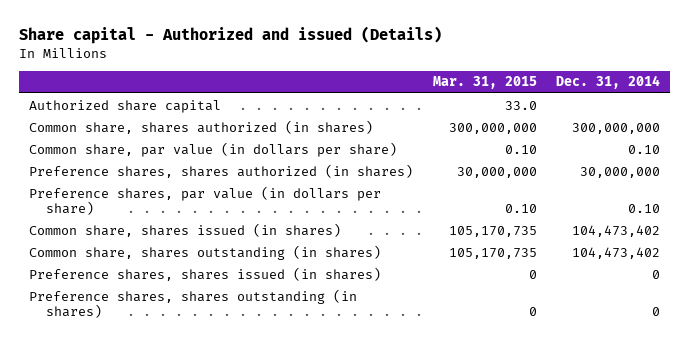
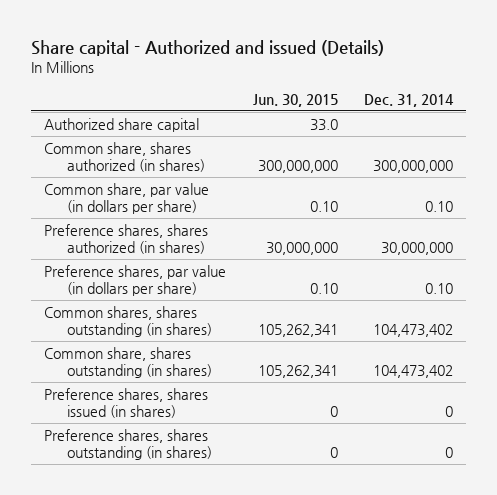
[432,76,537,90] Mar. 31, 2015 -> none
none -> [252,93,338,107] Jun. 30, 2015
[29,222,342,237] Common share, shares issued (in shares) -> [44,305,212,338] Common shares, shares outstanding (in shares)

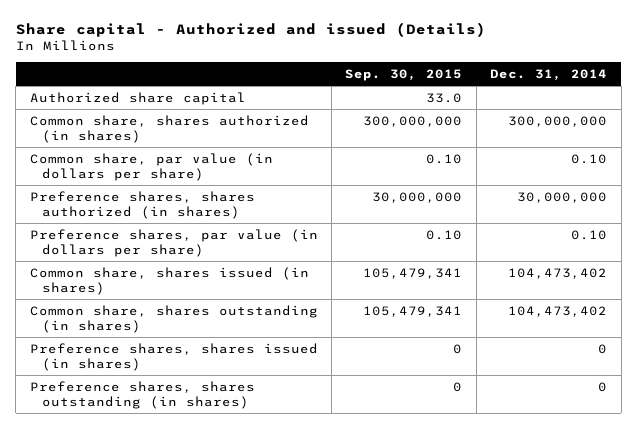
[252,93,338,107] Jun. 30, 2015 -> none
none -> [345,69,463,82] Sep. 30, 2015
[44,305,212,338] Common shares, shares outstanding (in shares) -> [29,266,309,295] Common share, shares issued (in shares)

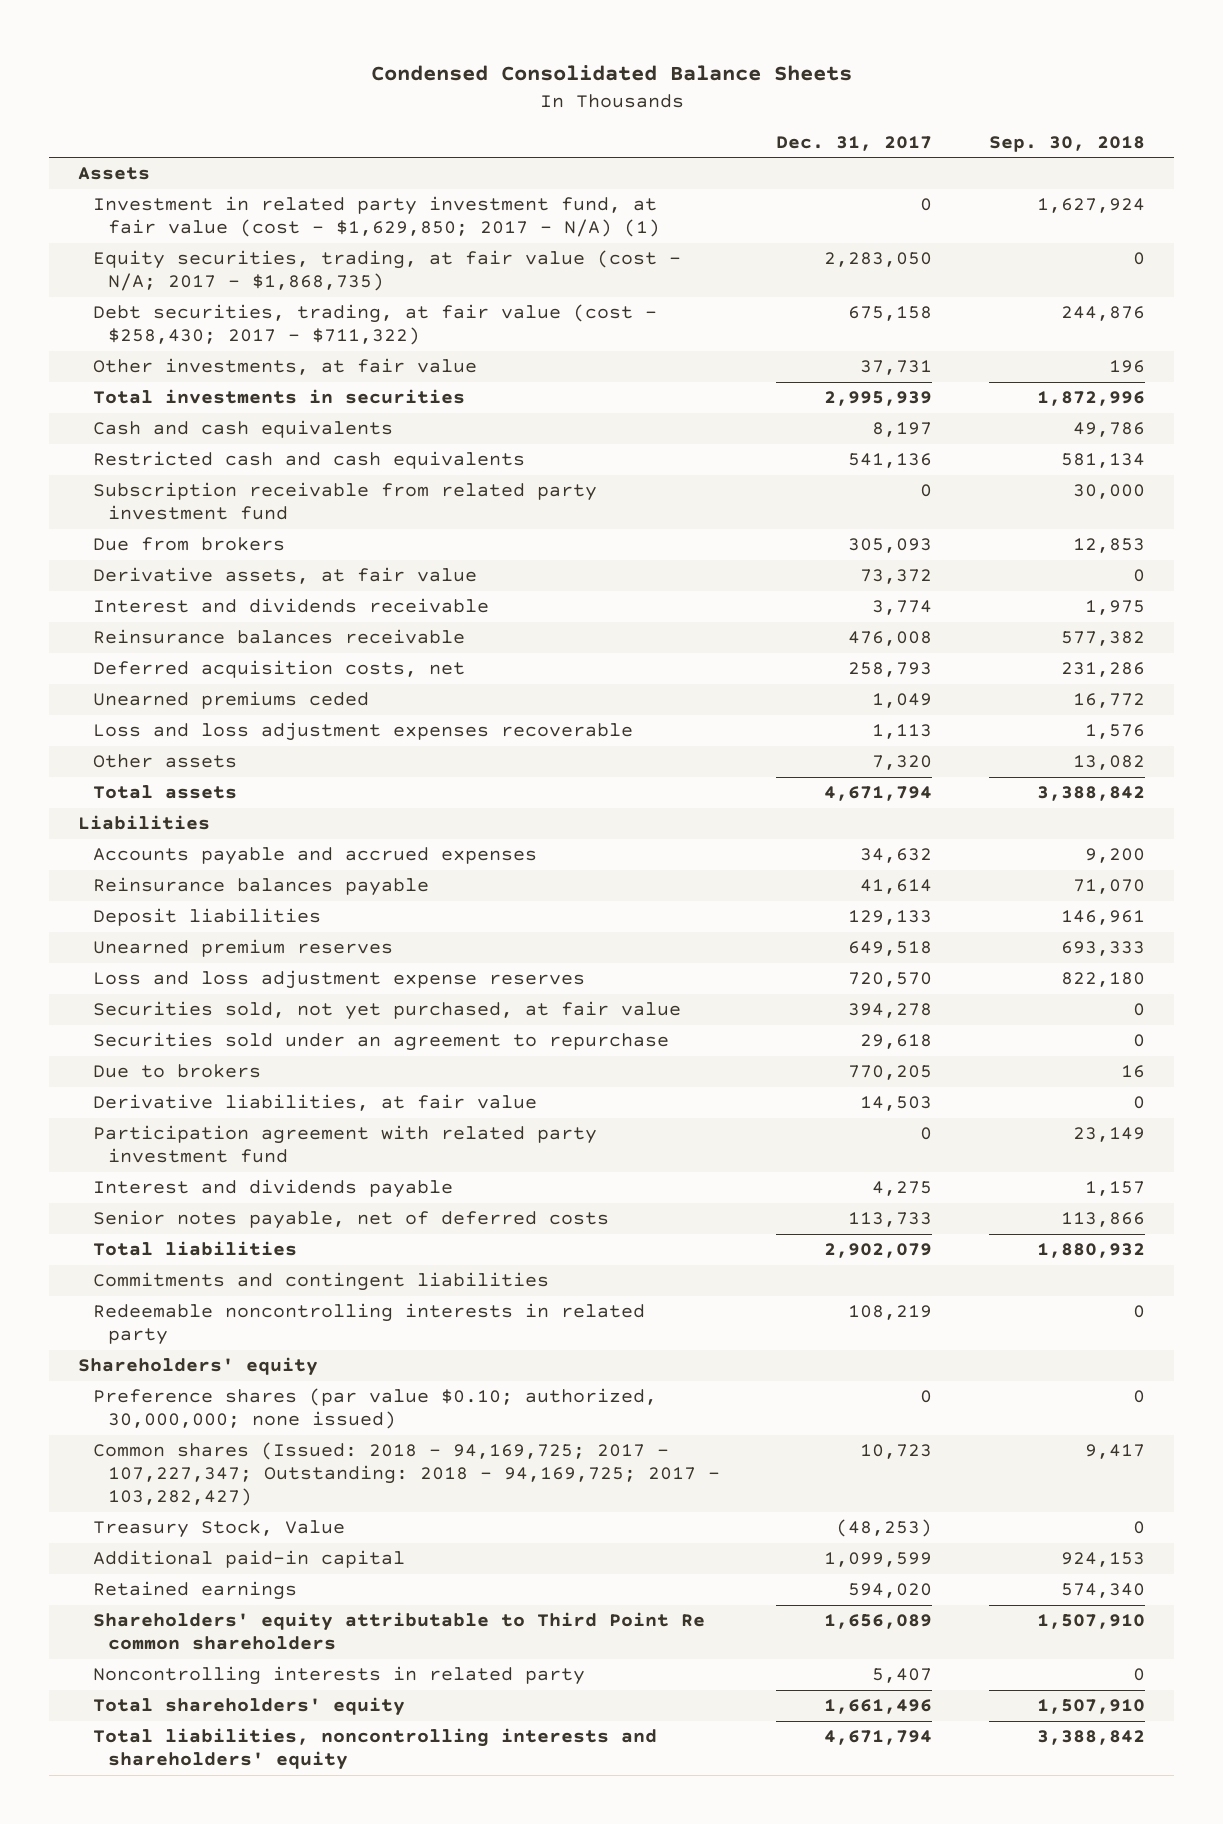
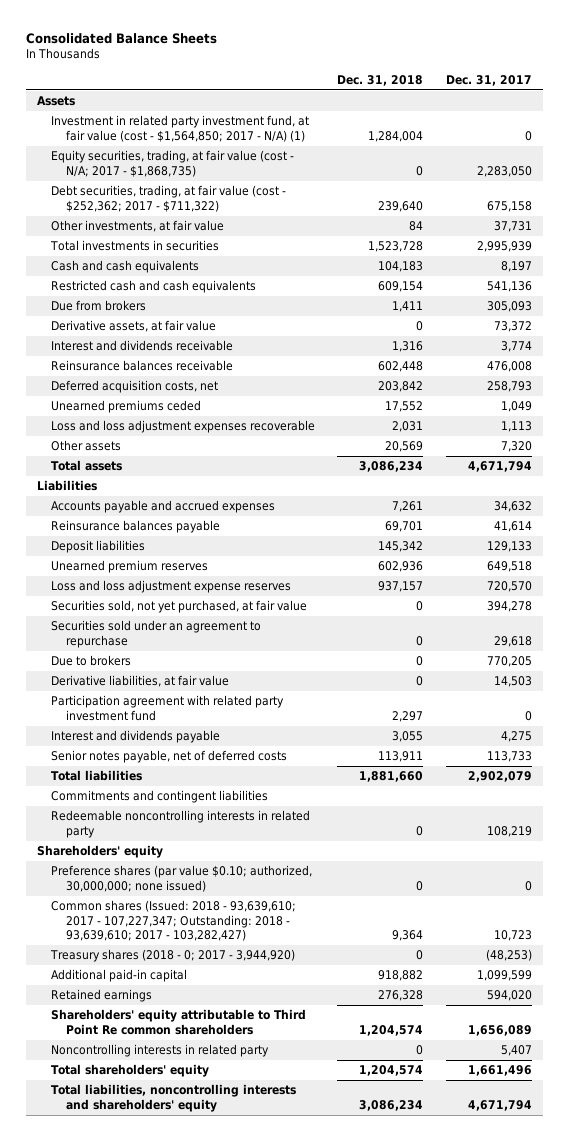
[370,65,852,82] Condensed Consolidated Balance Sheets -> [25,33,217,45] Consolidated Balance Sheets
[989,135,1146,152] Sep. 30, 2018 -> none
none -> [337,74,424,86] Dec. 31, 2018
[92,196,660,238] Investment in related party investment fund, at fair value (cost - $1,629,850; 2017 - N/A) (1) -> [51,115,310,142] Investment in related party investment fund, at fair value (cost - $1,564,850; 2017 - N/A) (1)
[92,304,657,346] Debt securities, trading, at fair value (cost - $258,430; 2017 - $711,322) -> [51,185,287,212] Debt securities, trading, at fair value (cost - $252,362; 2017 - $711,322)
[92,482,597,521] Subscription receivable from related party investment fund -> none
[92,1442,720,1507] Common shares (Issued: 2018 - 94,169,725; 2017 - 107,227,347; Outstanding: 2018 - 94,169,725; 2017 - 103,282,427) -> [51,900,297,942] Common shares (Issued: 2018 - 93,639,610; 2017 - 107,227,347; Outstanding: 2018 - 93,639,610; 2017 - 103,282,427)
[92,1520,345,1539] Treasury Stock, Value -> [50,949,296,963] Treasury shares (2018 - 0; 2017 - 3,944,920)

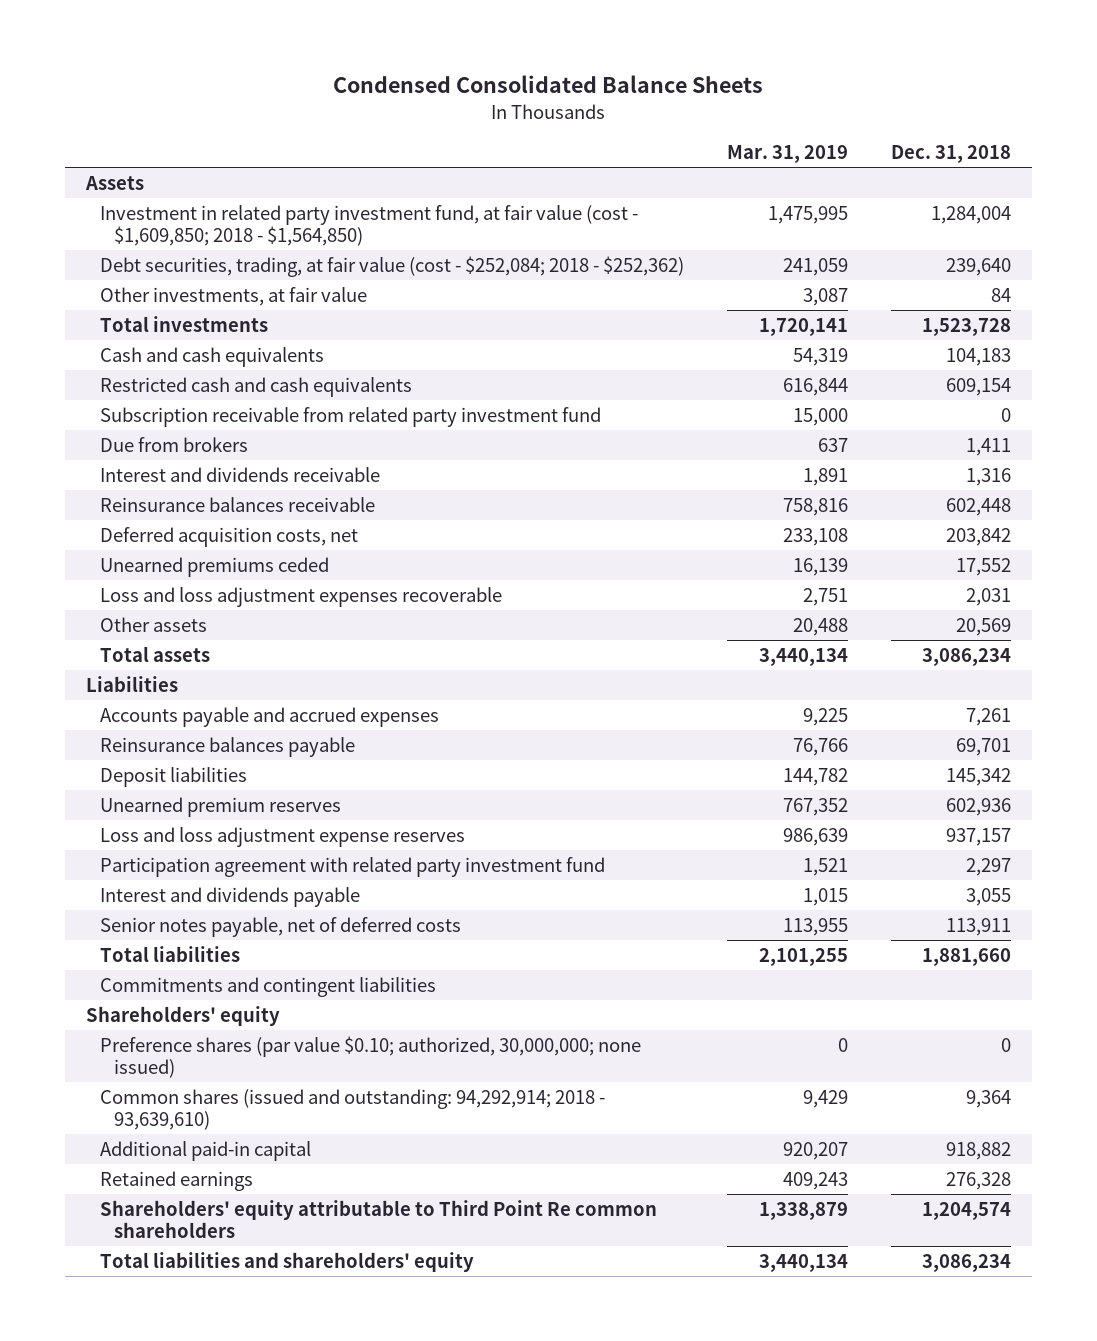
[25,33,217,45] Consolidated Balance Sheets -> [333,75,764,94] Condensed Consolidated Balance Sheets
[445,74,532,86] Dec. 31, 2017 -> none
none -> [726,144,848,163] Mar. 31, 2019
[51,150,295,177] Equity securities, trading, at fair value (cost - N/A; 2017 - $1,868,735) -> none
[51,115,310,142] Investment in related party investment fund, at fair value (cost - $1,564,850; 2017 - N/A) (1) -> [99,204,638,247] Investment in related party investment fund, at fair value (cost - $1,609,850; 2018 - $1,564,850)
[51,185,287,212] Debt securities, trading, at fair value (cost - $252,362; 2017 - $711,322) -> [99,255,684,277] Debt securities, trading, at fair value (cost - $252,084; 2018 - $252,362)
[50,240,220,252] Total investments in securities -> [99,315,268,332] Total investments
none -> [99,406,601,427] Subscription receivable from related party investment fund
[51,320,217,333] Derivative assets, at fair value -> none
[51,600,308,614] Securities sold, not yet purchased, at fair value -> none
[51,620,262,648] Securities sold under an agreement to repurchase -> none
[51,655,132,667] Due to brokers -> none
[51,675,230,688] Derivative liabilities, at fair value -> none
[51,810,311,838] Redeemable noncontrolling interests in related party -> none
[50,949,296,963] Treasury shares (2018 - 0; 2017 - 3,944,920) -> none
[51,900,297,942] Common shares (Issued: 2018 - 93,639,610; 2017 - 107,227,347; Outstanding: 2018 - 93,639,610; 2017 - 103,282,427) -> [99,1088,605,1131] Common shares (issued and outstanding: 94,292,914; 2018 - 93,639,610)
[51,1044,270,1058] Noncontrolling interests in related party -> none
[51,1064,210,1078] Total shareholders' equity -> none
[51,1084,297,1112] Total liabilities, noncontrolling interests and shareholders' equity -> [99,1251,474,1272] Total liabilities and shareholders' equity

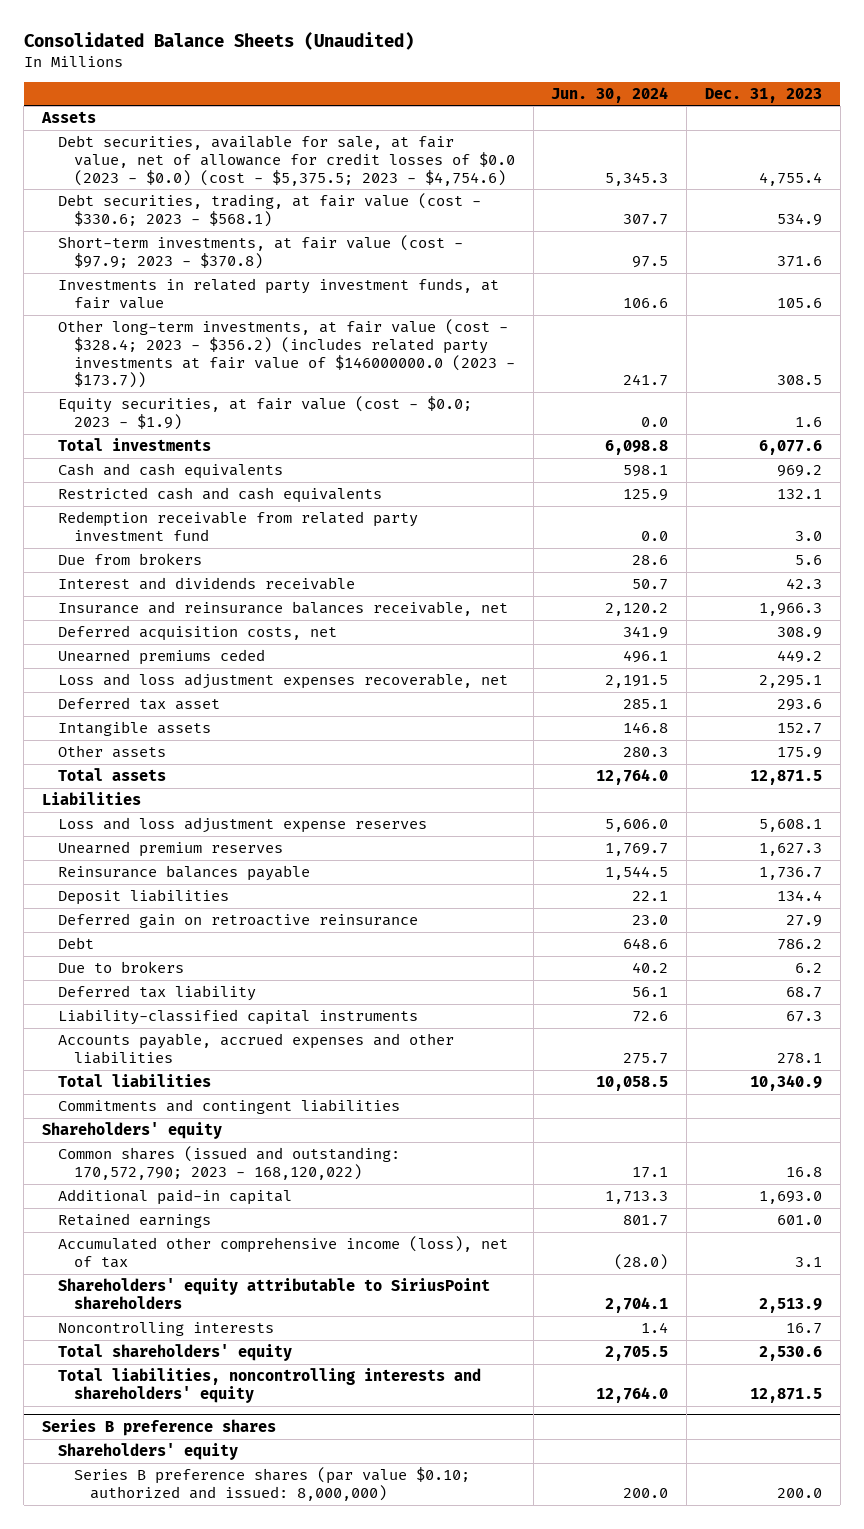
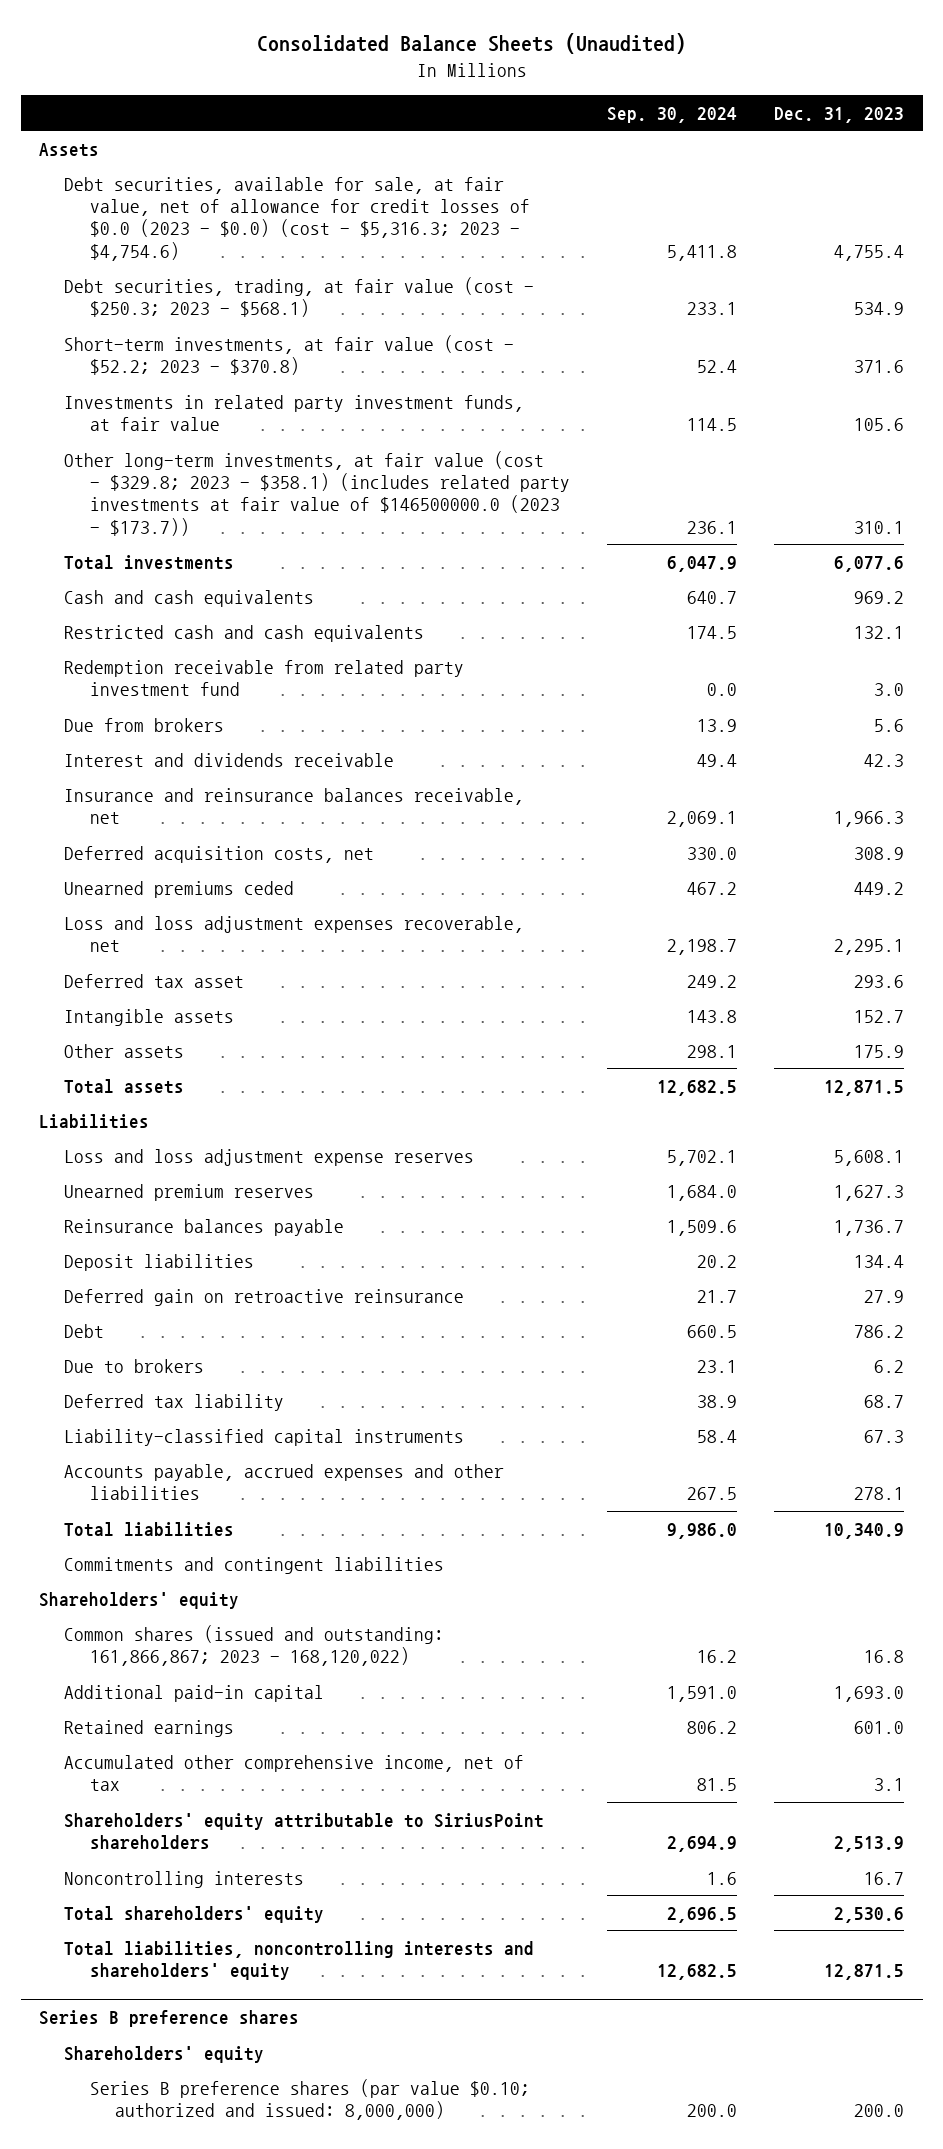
[551,86,669,103] Jun. 30, 2024 -> none
none -> [606,106,737,123] Sep. 30, 2024
[57,135,515,186] Debt securities, available for sale, at fair value, net of allowance for credit losses of $0.0 (2023 - $0.0) (cost - $5,375.5; 2023 - $4,754.6) -> [64,176,530,261] Debt securities, available for sale, at fair value, net of allowance for credit losses of $0.0 (2023 - $0.0) (cost - $5,316.3; 2023 - $4,754.6)
[57,193,481,227] Debt securities, trading, at fair value (cost - $330.6; 2023 - $568.1) -> [64,276,535,318] Debt securities, trading, at fair value (cost - $250.3; 2023 - $568.1)
[57,235,463,269] Short-term investments, at fair value (cost - $97.9; 2023 - $370.8) -> [64,334,515,376] Short-term investments, at fair value (cost - $52.2; 2023 - $370.8)
[57,396,472,430] Equity securities, at fair value (cost - $0.0; 2023 - $1.9) -> none
[57,319,515,389] Other long-term investments, at fair value (cost - $328.4; 2023 - $356.2) (includes related party investments at fair value of $146000000.0 (2023 - $173.7)) -> [64,450,570,536] Other long-term investments, at fair value (cost - $329.8; 2023 - $358.1) (includes related party investments at fair value of $146500000.0 (2023 - $173.7))
[776,375,822,386] 308.5 -> [853,520,904,534] 310.1
[57,1146,400,1180] Common shares (issued and outstanding: 170,572,790; 2023 - 168,120,022) -> [64,1624,445,1667] Common shares (issued and outstanding: 161,866,867; 2023 - 168,120,022)
[57,1236,508,1268] Accumulated other comprehensive income (loss), net of tax -> [64,1754,525,1792] Accumulated other comprehensive income, net of tax

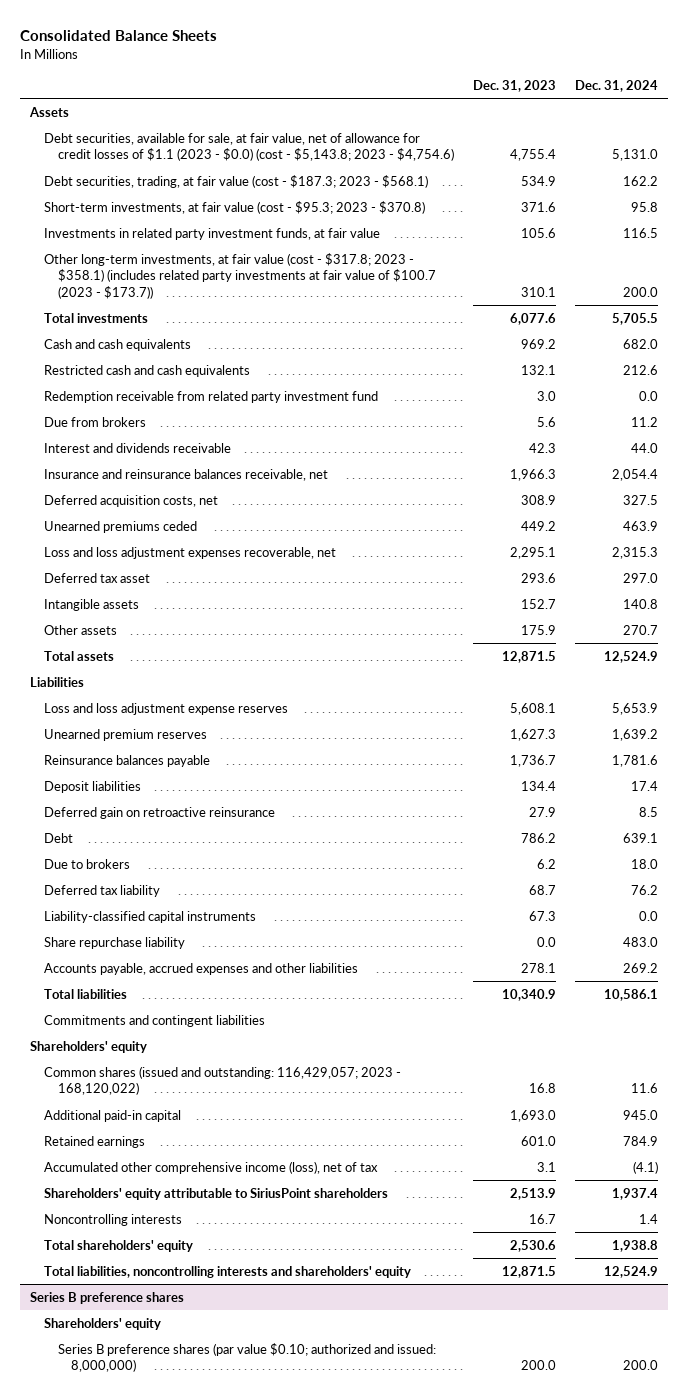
[256,33,686,55] Consolidated Balance Sheets (Unaudited) -> [20,29,218,41] Consolidated Balance Sheets
[606,106,737,123] Sep. 30, 2024 -> none
none -> [575,80,659,93] Dec. 31, 2024
[64,176,530,261] Debt securities, available for sale, at fair value, net of allowance for credit losses of $0.0 (2023 - $0.0) (cost - $5,316.3; 2023 - $4,754.6) -> [43,132,454,162] Debt securities, available for sale, at fair value, net of allowance for credit losses of $1.1 (2023 - $0.0) (cost - $5,143.8; 2023 - $4,754.6)
[64,276,535,318] Debt securities, trading, at fair value (cost - $250.3; 2023 - $568.1) -> [43,174,428,188] Debt securities, trading, at fair value (cost - $187.3; 2023 - $568.1)
[64,334,515,376] Short-term investments, at fair value (cost - $52.2; 2023 - $370.8) -> [43,200,425,214] Short-term investments, at fair value (cost - $95.3; 2023 - $370.8)
[64,450,570,536] Other long-term investments, at fair value (cost - $329.8; 2023 - $358.1) (includes related party investments at fair value of $146500000.0 (2023 - $173.7)) -> [43,252,436,299] Other long-term investments, at fair value (cost - $317.8; 2023 - $358.1) (includes related party investments at fair value of $100.7 (2023 - $173.7))
none -> [43,936,185,949] Share repurchase liability
[64,1624,445,1667] Common shares (issued and outstanding: 161,866,867; 2023 - 168,120,022) -> [43,1065,401,1096] Common shares (issued and outstanding: 116,429,057; 2023 - 168,120,022)
[64,1754,525,1792] Accumulated other comprehensive income, net of tax -> [43,1160,378,1174] Accumulated other comprehensive income (loss), net of tax

